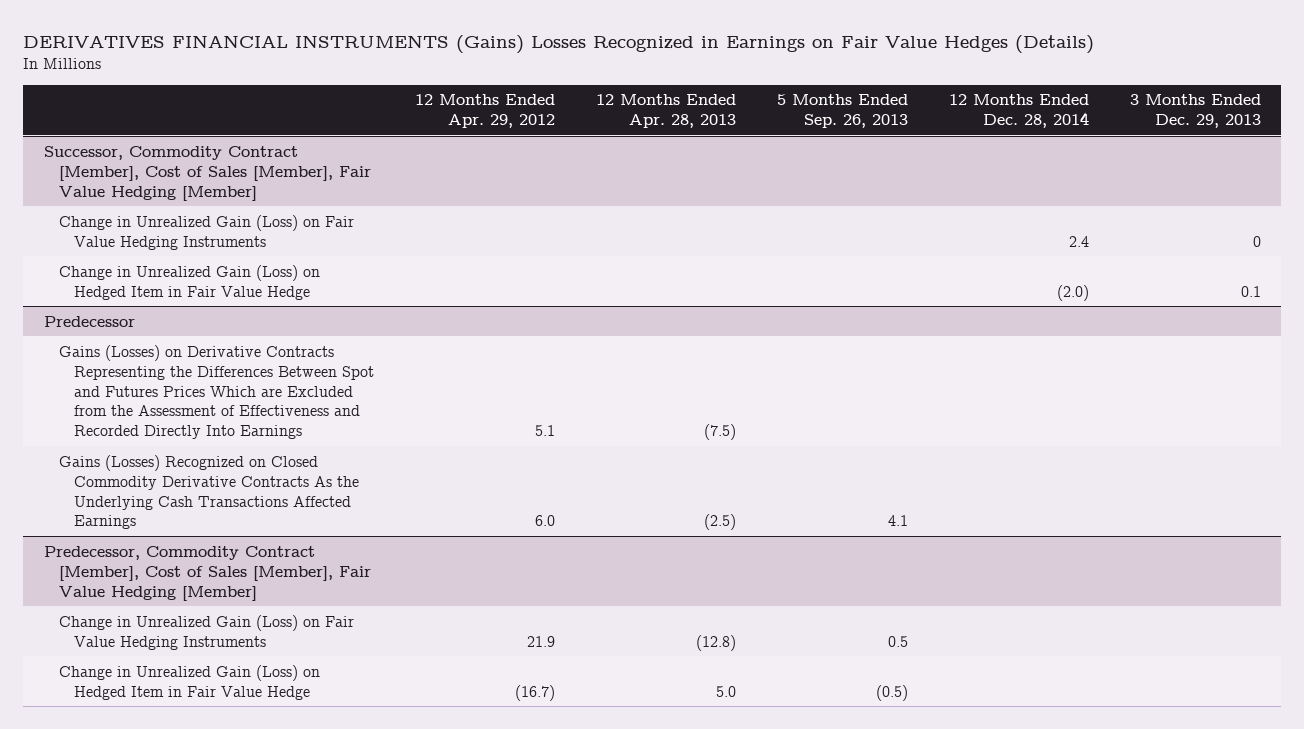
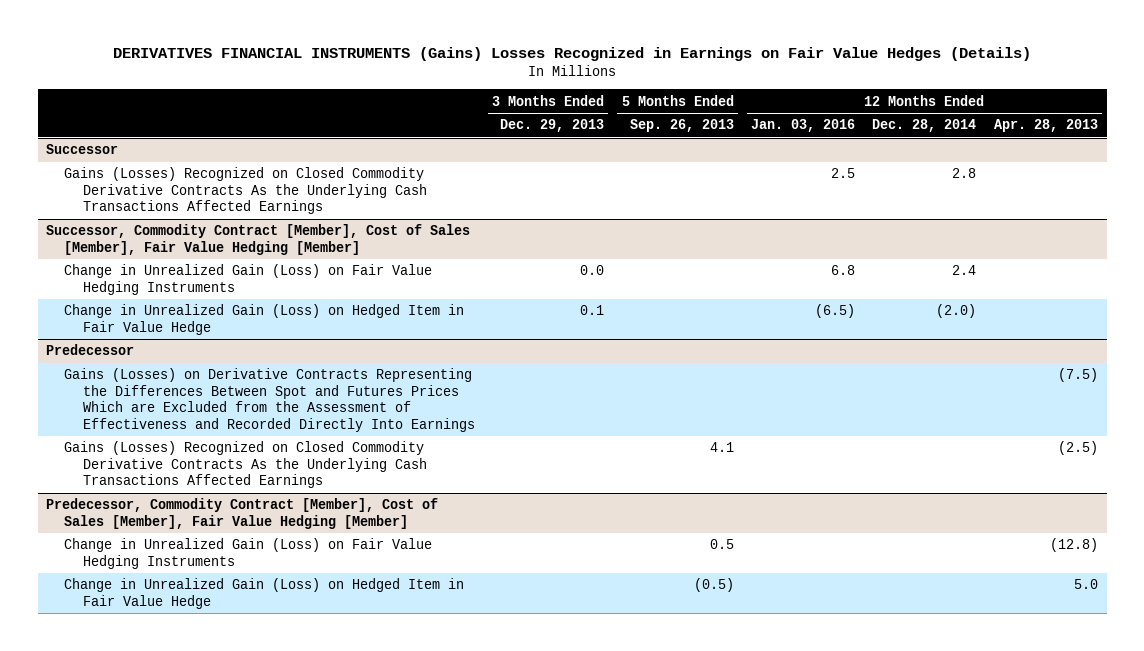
[414,94,555,129] 12 Months Ended Apr. 29, 2012 -> none
none -> [751,119,856,133] Jan. 03, 2016
none -> [46,144,119,155] Successor
none -> [64,167,427,215] Gains (Losses) Recognized on Closed Commodity Derivative Contracts As the Underlying Cash Transactions Affected Earnings
[1252,235,1261,247] 0 -> [580,265,605,276] 0.0

